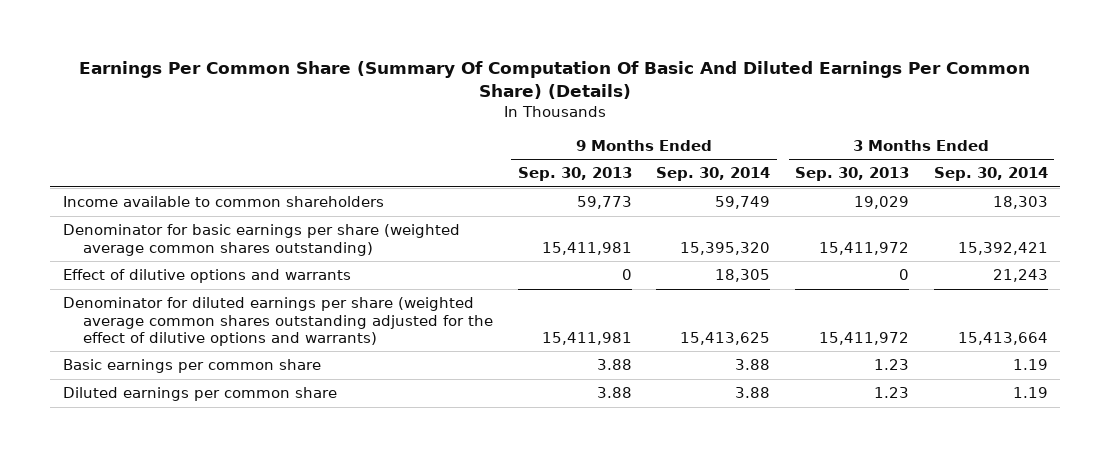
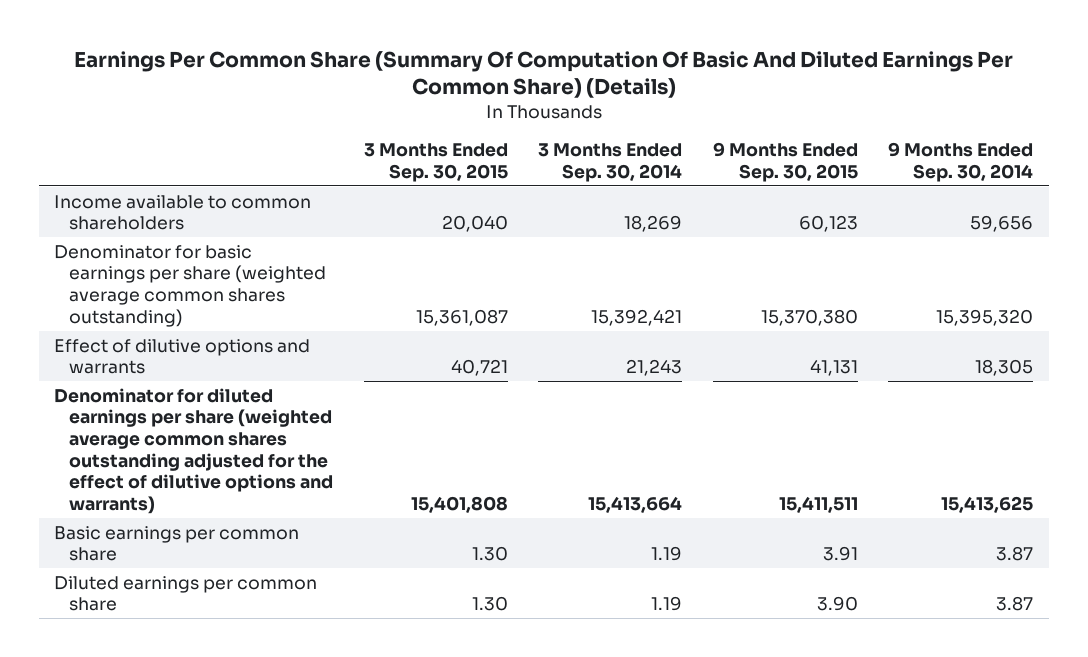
[517,167,632,182] Sep. 30, 2013 -> none
[795,167,910,182] Sep. 30, 2013 -> none
none -> [363,143,508,183] 3 Months Ended Sep. 30, 2015
none -> [712,142,858,183] 9 Months Ended Sep. 30, 2015
[715,196,771,210] 59,749 -> [970,215,1034,233] 59,656
[992,196,1048,210] 18,303 -> [624,215,683,233] 18,269
[735,359,771,371] 3.88 -> [996,546,1034,562] 3.87
[735,387,771,399] 3.88 -> [996,596,1034,612] 3.87

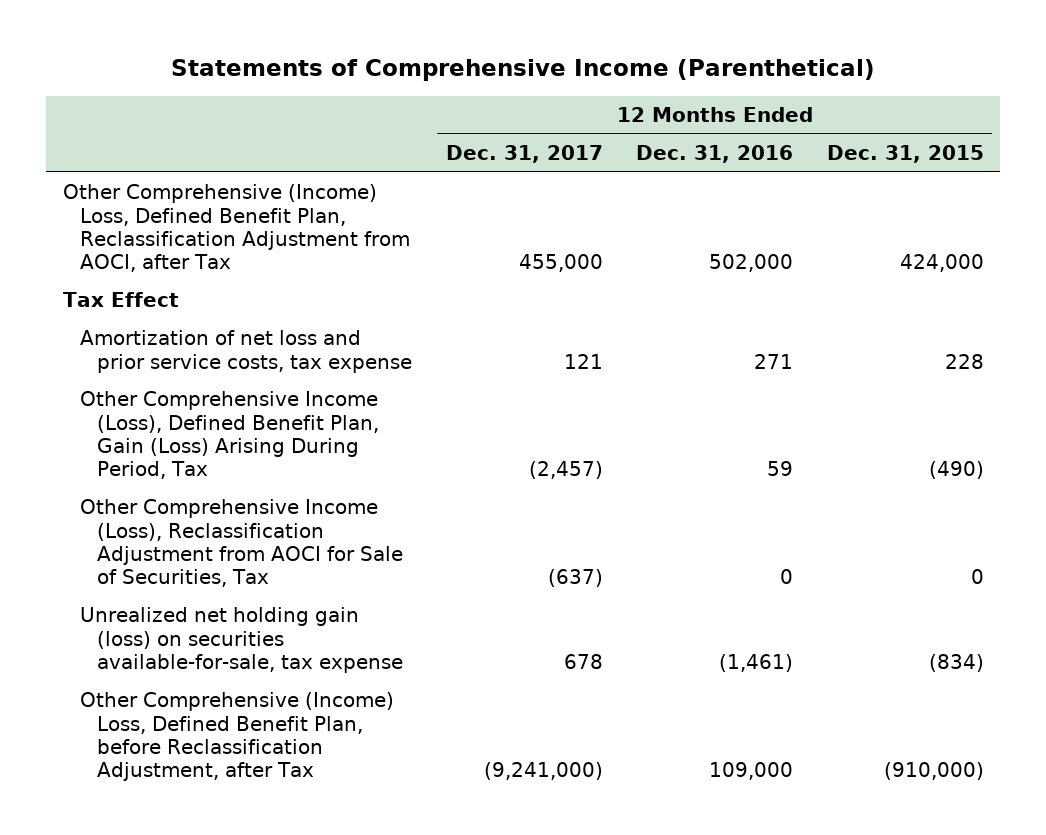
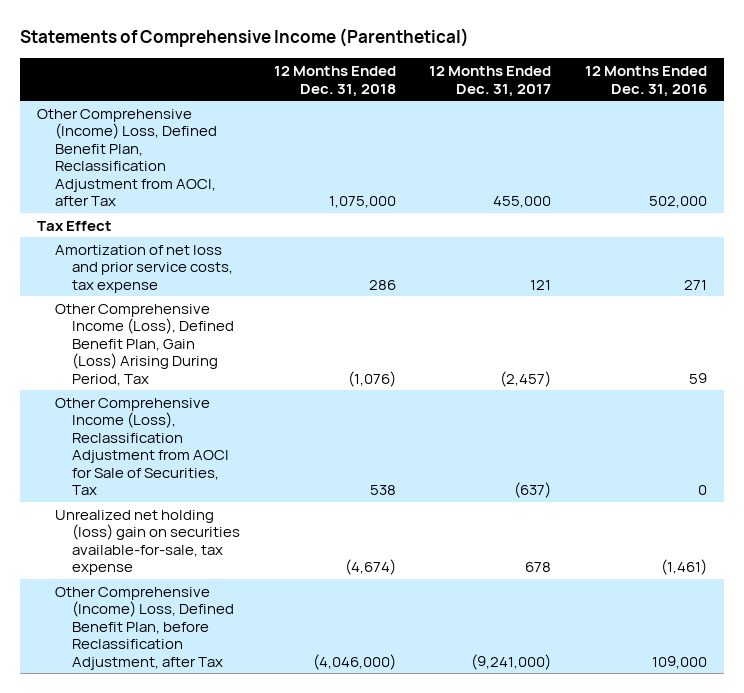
[826,144,984,163] Dec. 31, 2015 -> none
none -> [273,65,396,97] 12 Months Ended Dec. 31, 2018
[79,607,404,673] Unrealized net holding gain (loss) on securities available-for-sale, tax expense -> [54,509,241,576] Unrealized net holding (loss) gain on securities available-for-sale, tax expense

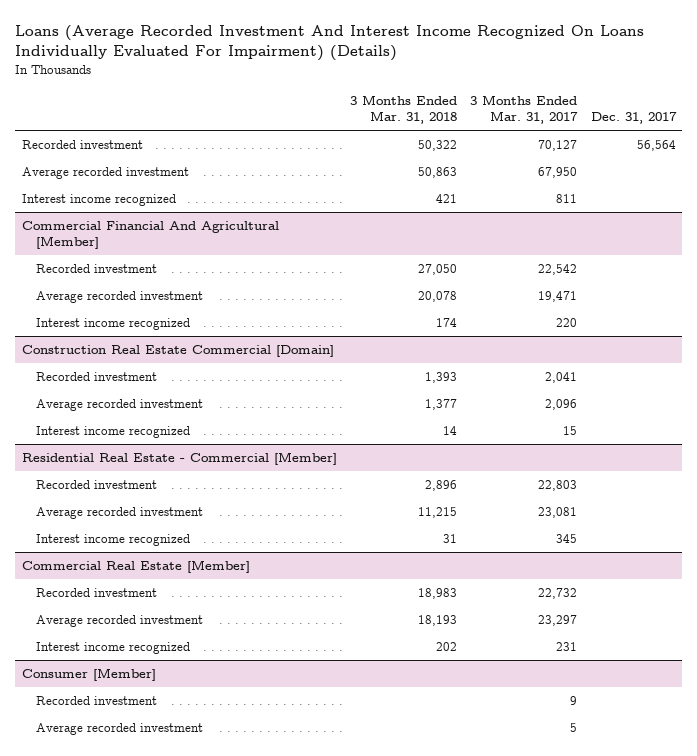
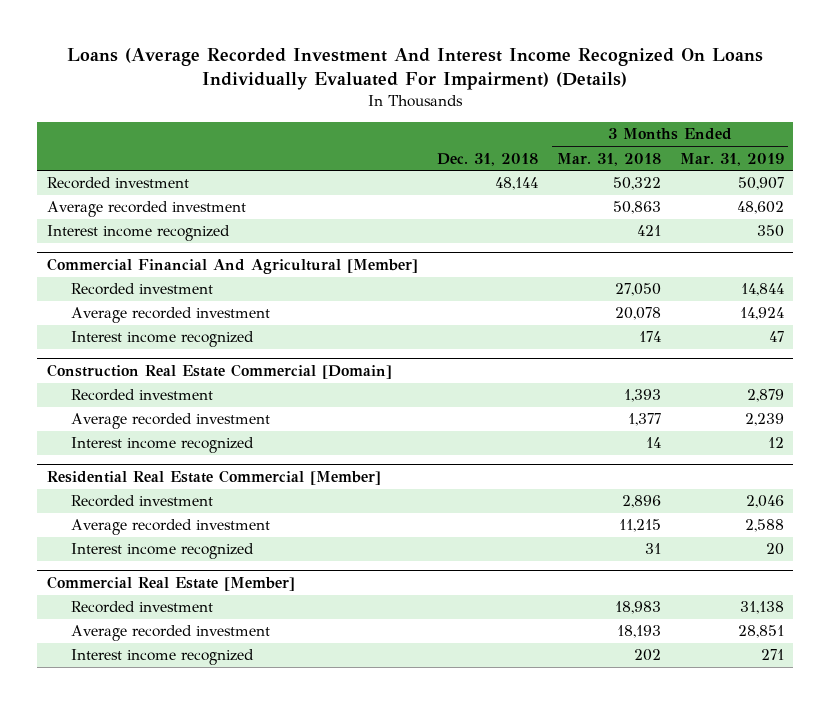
[470,95,579,125] 3 Months Ended Mar. 31, 2017 -> none
[590,112,677,125] Dec. 31, 2017 -> none
none -> [436,152,538,166] Dec. 31, 2018
none -> [679,152,784,166] Mar. 31, 2019
[21,451,337,465] Residential Real Estate - Commercial [Member] -> [46,469,381,485] Residential Real Estate Commercial [Member]
[21,667,156,681] Consumer [Member] -> none
[36,695,158,705] Recorded investment -> none
[36,722,204,735] Average recorded investment -> none

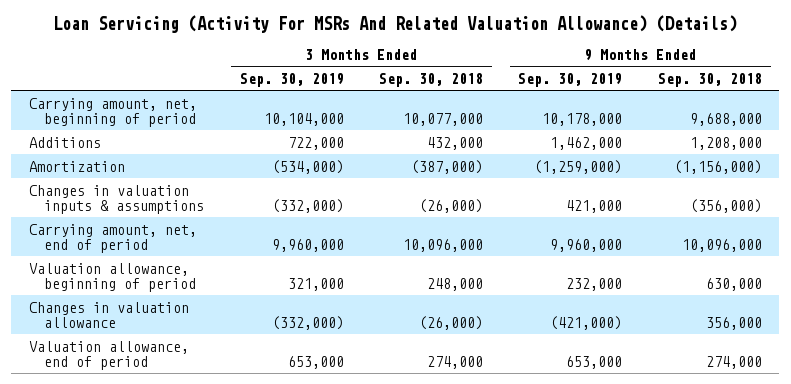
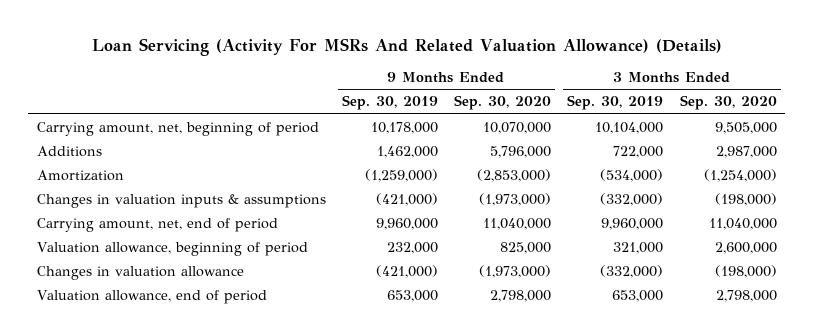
[379,72,484,87] Sep. 30, 2018 -> none
[657,72,762,87] Sep. 30, 2018 -> none
none -> [454,95,552,111] Sep. 30, 2020
none -> [679,95,777,111] Sep. 30, 2020
[566,199,623,213] 421,000 -> [375,193,438,207] (421,000)

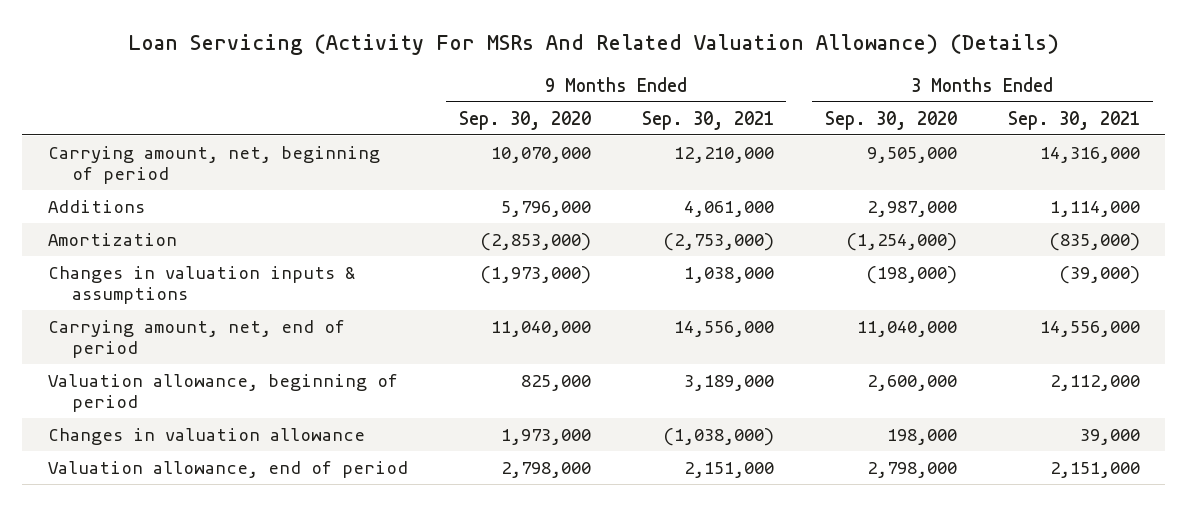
[341,95,438,111] Sep. 30, 2019 -> none
[567,95,664,111] Sep. 30, 2019 -> none
none -> [641,110,774,130] Sep. 30, 2021
none -> [1007,110,1140,130] Sep. 30, 2021
[479,265,552,279] (1,973,000) -> [500,428,591,445] 1,973,000
[714,265,777,279] (198,000) -> [886,428,957,445] 198,000

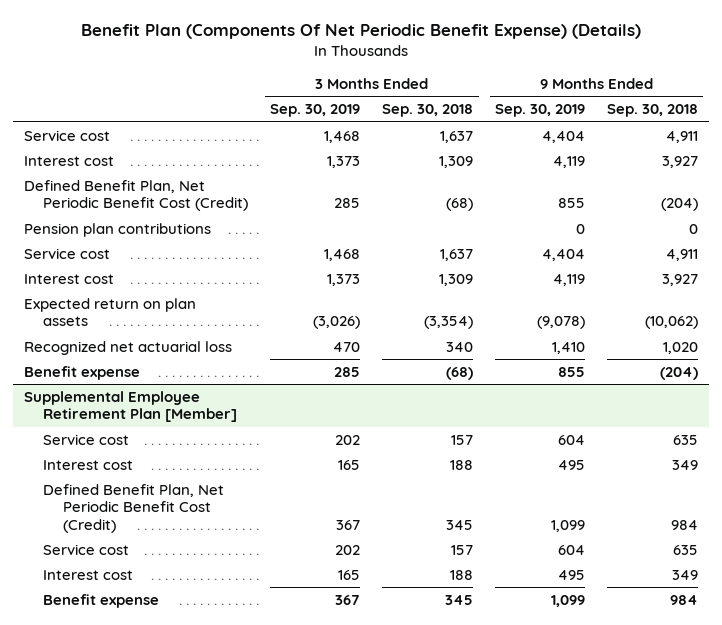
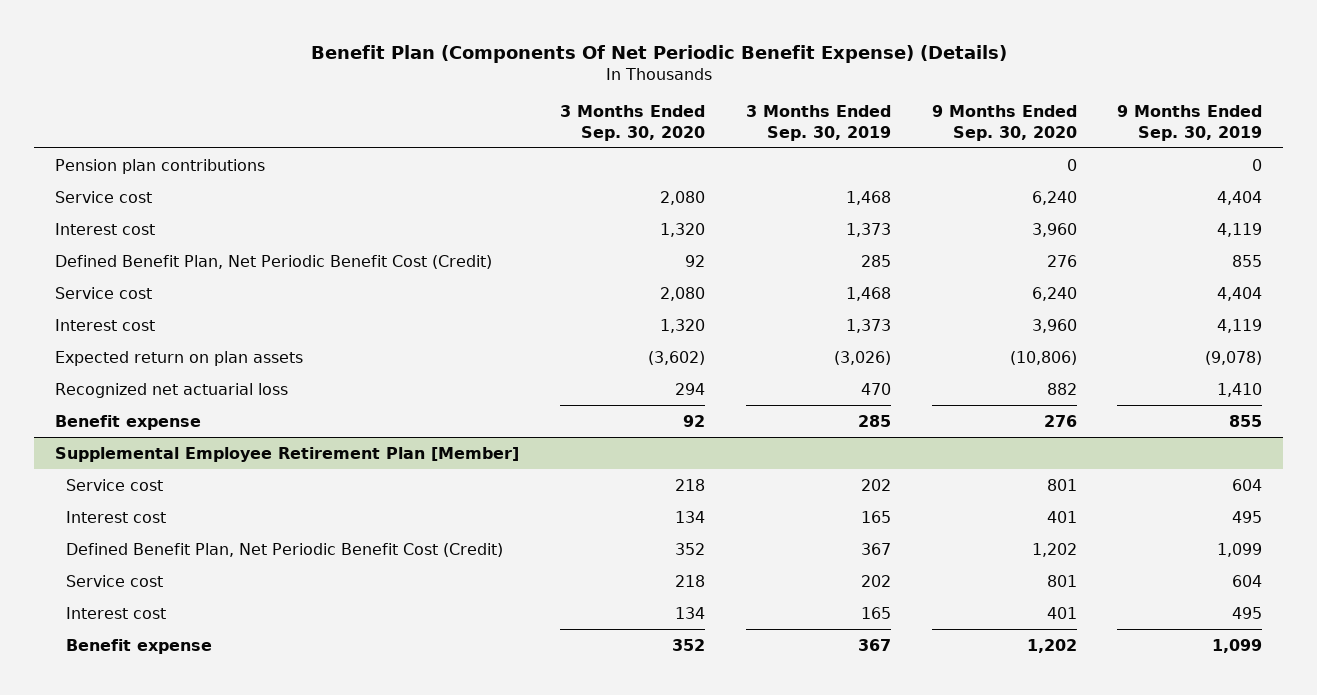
[382,104,474,118] Sep. 30, 2018 -> none
[607,104,699,118] Sep. 30, 2018 -> none
none -> [559,105,705,141] 3 Months Ended Sep. 30, 2020
none -> [931,105,1077,141] 9 Months Ended Sep. 30, 2020
[23,222,211,237] Pension plan contributions -> [54,158,265,174] Pension plan contributions

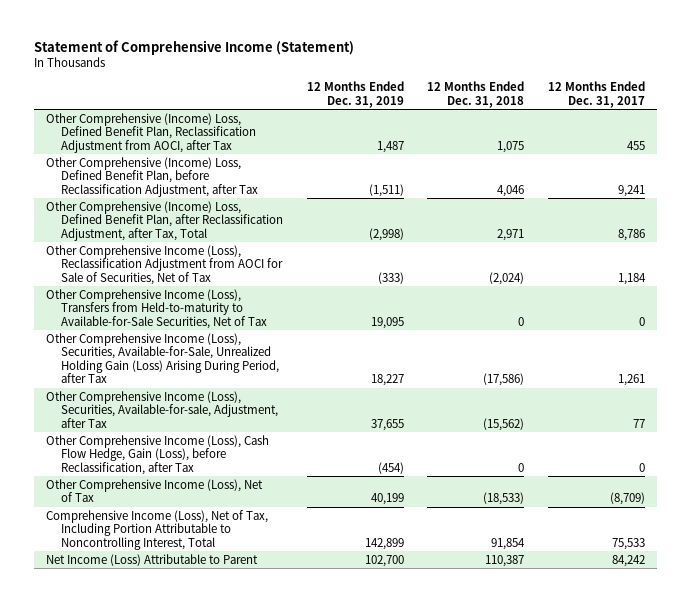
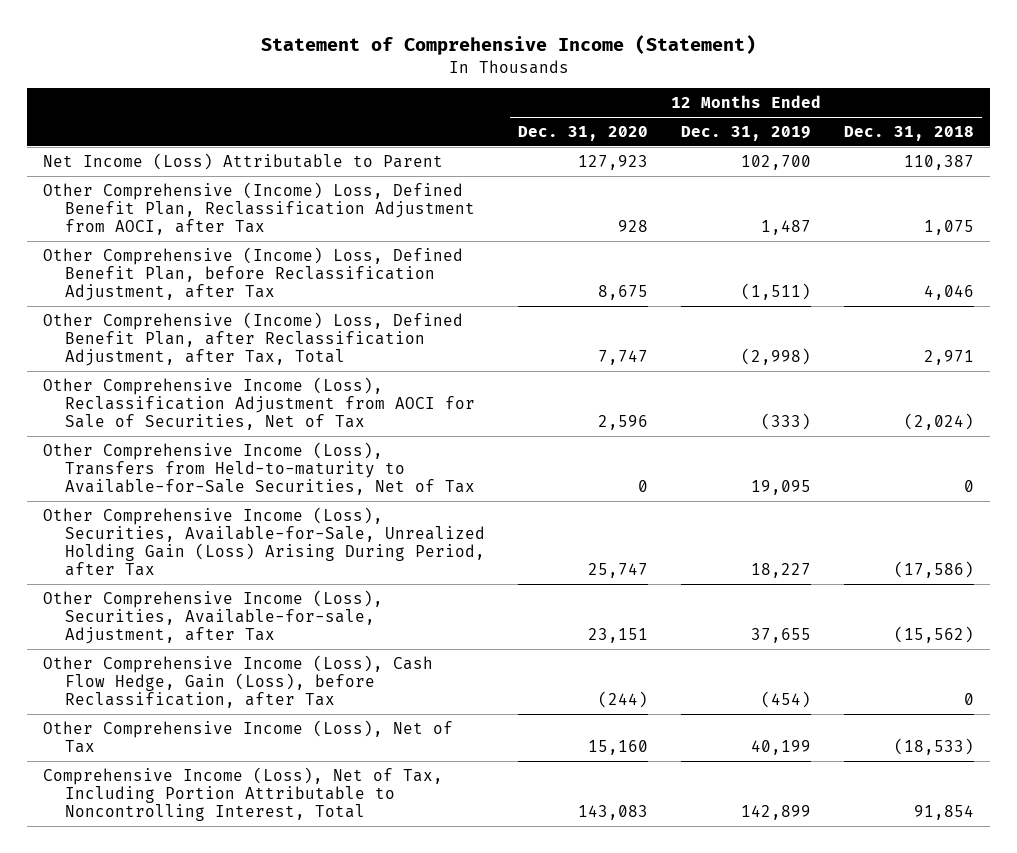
[548,81,646,108] 12 Months Ended Dec. 31, 2017 -> none
none -> [518,126,649,142] Dec. 31, 2020
[45,553,258,566] Net Income (Loss) Attributable to Parent -> [43,152,444,170] Net Income (Loss) Attributable to Parent

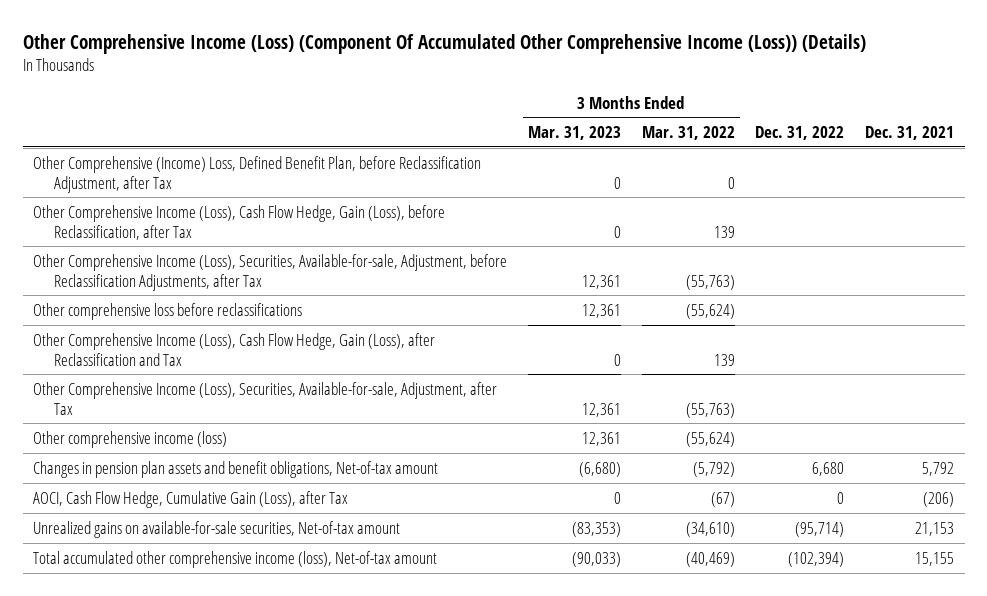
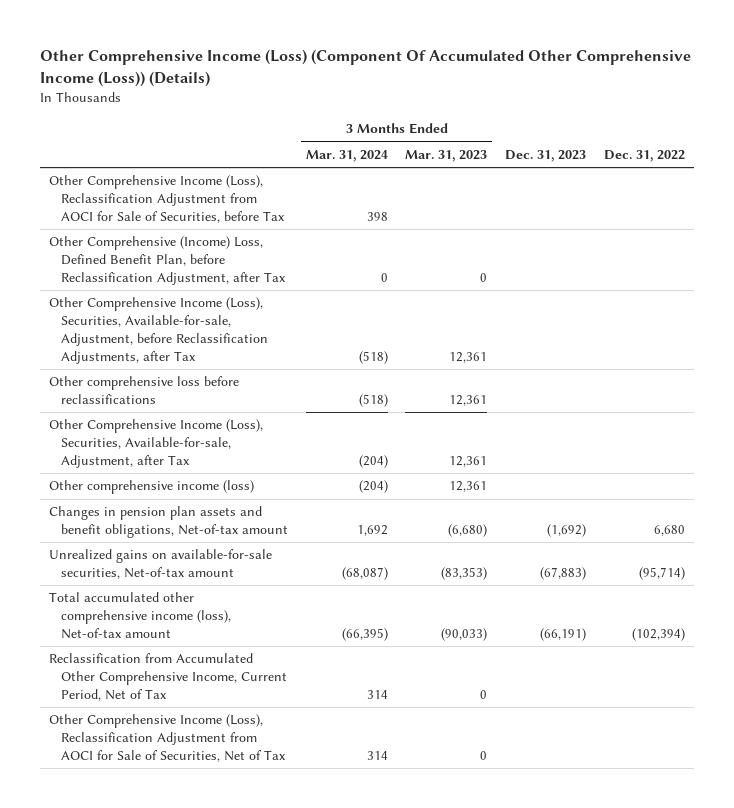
[641,126,735,141] Mar. 31, 2022 -> none
[865,126,955,141] Dec. 31, 2021 -> none
none -> [305,149,388,162] Mar. 31, 2024
none -> [505,149,587,162] Dec. 31, 2023
none -> [48,175,285,223] Other Comprehensive Income (Loss), Reclassification Adjustment from AOCI for Sale of Securities, before Tax
[33,204,446,240] Other Comprehensive Income (Loss), Cash Flow Hedge, Gain (Loss), before Reclassification, after Tax -> none
[33,332,436,366] Other Comprehensive Income (Loss), Cash Flow Hedge, Gain (Loss), after Reclassification and Tax -> none
[33,490,349,508] AOCI, Cash Flow Hedge, Cumulative Gain (Loss), after Tax -> none
none -> [48,653,287,701] Reclassification from Accumulated Other Comprehensive Income, Current Period, Net of Tax
none -> [48,714,286,762] Other Comprehensive Income (Loss), Reclassification Adjustment from AOCI for Sale of Securities, Net of Tax

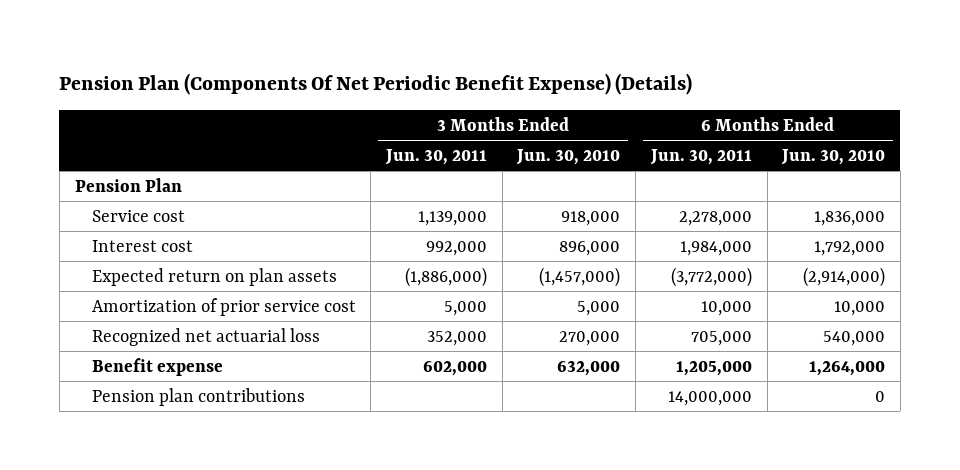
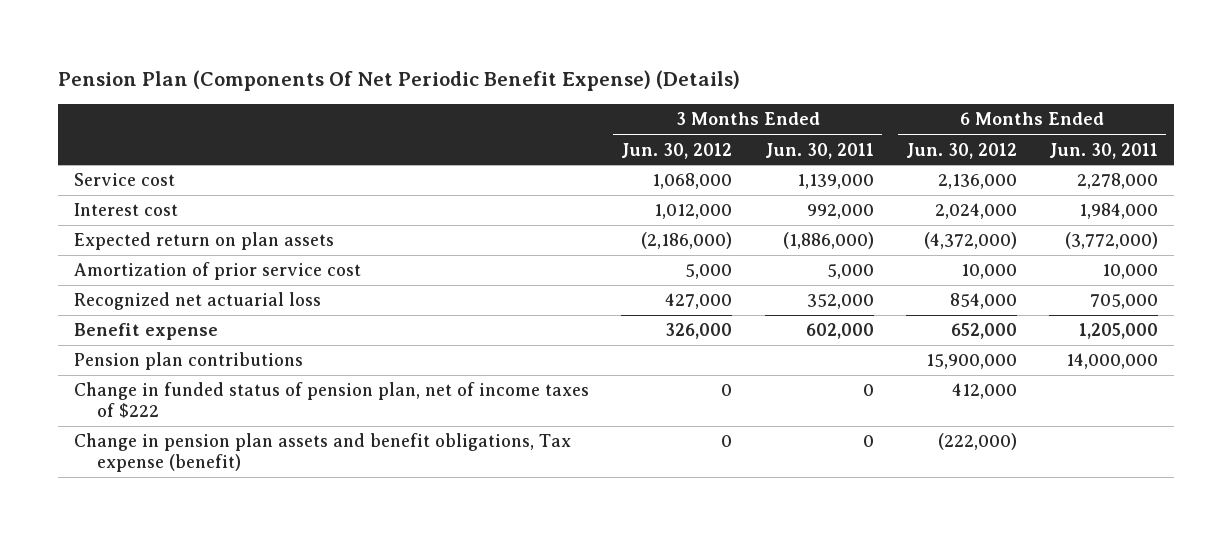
[516,149,621,166] Jun. 30, 2010 -> none
[781,149,886,166] Jun. 30, 2010 -> none
none -> [621,142,733,159] Jun. 30, 2012
none -> [905,142,1017,159] Jun. 30, 2012
[74,177,182,192] Pension Plan -> none
none -> [74,382,590,418] Change in funded status of pension plan, net of income taxes of $222
none -> [74,433,572,472] Change in pension plan assets and benefit obligations, Tax expense (benefit)

